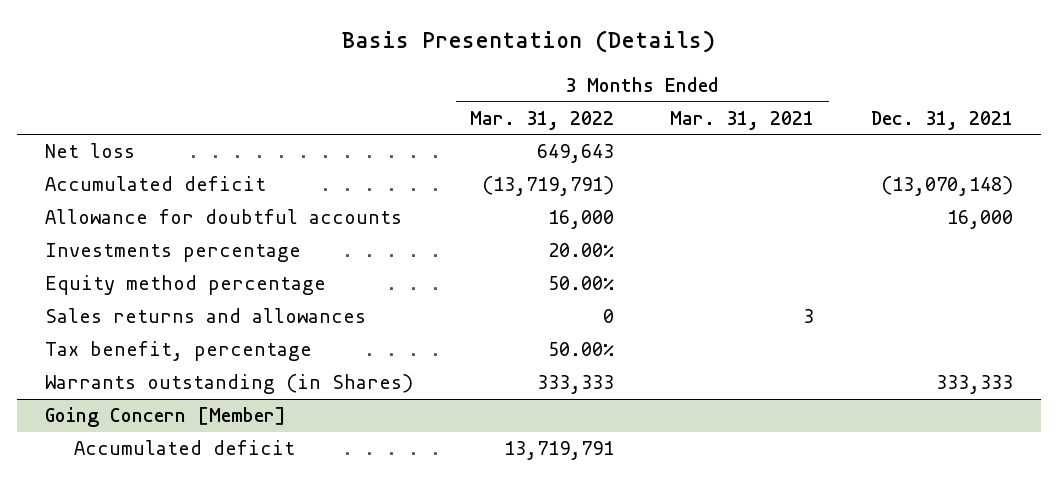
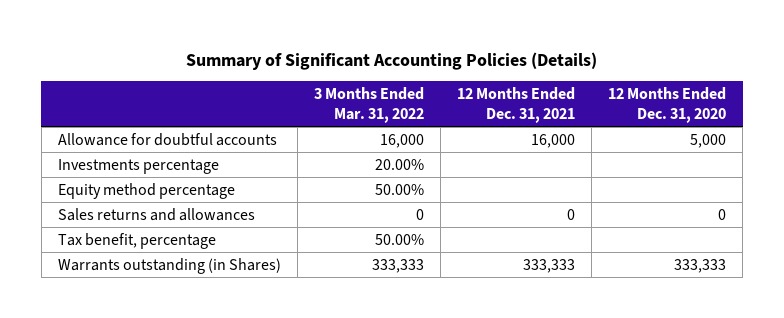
[342,29,716,53] Basis Presentation (Details) -> [185,51,597,70] Summary of Significant Accounting Policies (Details)
[670,110,815,130] Mar. 31, 2021 -> none
[871,110,1014,130] Dec. 31, 2021 -> none
none -> [456,87,575,123] 12 Months Ended Dec. 31, 2021
none -> [607,87,726,123] 12 Months Ended Dec. 31, 2020
[45,143,136,159] Net loss -> none
[45,176,267,192] Accumulated deficit -> none
[45,407,287,428] Going Concern [Member] -> none
[74,440,296,456] Accumulated deficit -> none

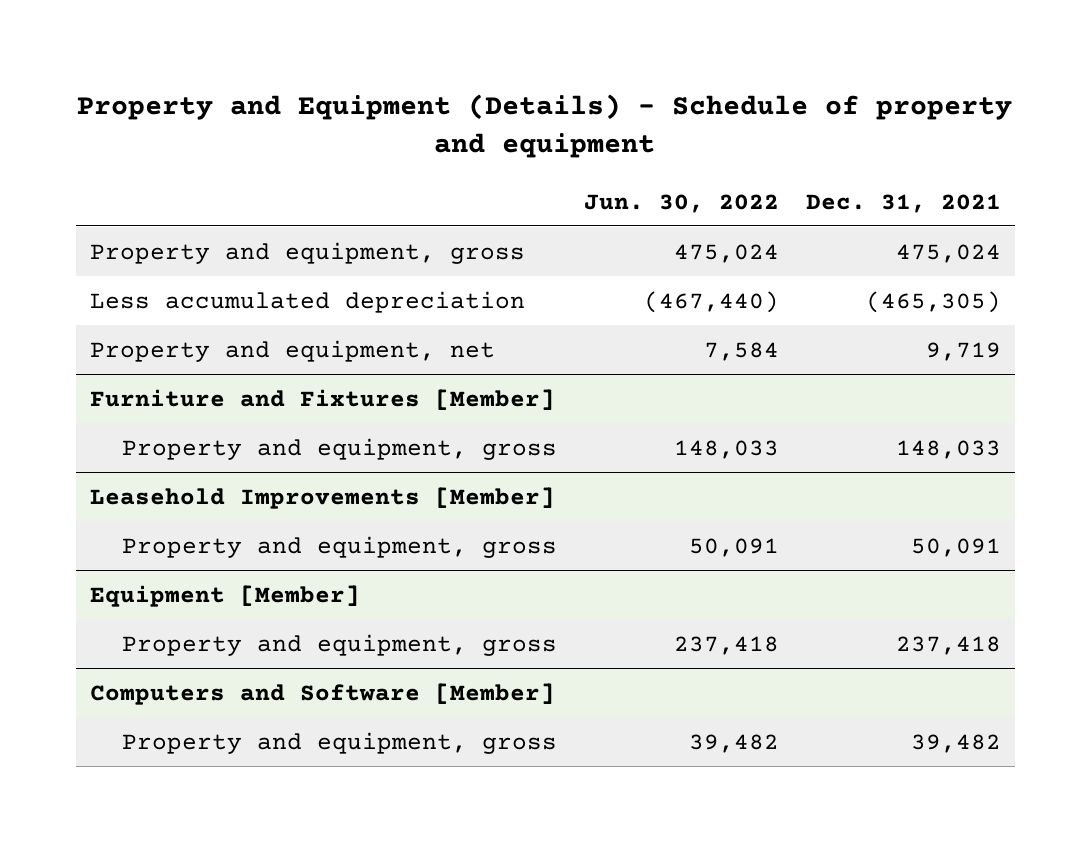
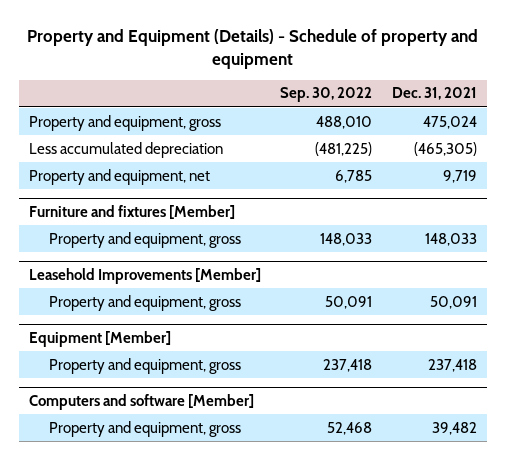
[584,193,780,213] Jun. 30, 2022 -> none
none -> [280,87,373,103] Sep. 30, 2022
[89,388,555,410] Furniture and Fixtures [Member] -> [28,204,235,219] Furniture and fixtures [Member]
[89,682,555,705] Computers and Software [Member] -> [28,393,254,410] Computers and software [Member]

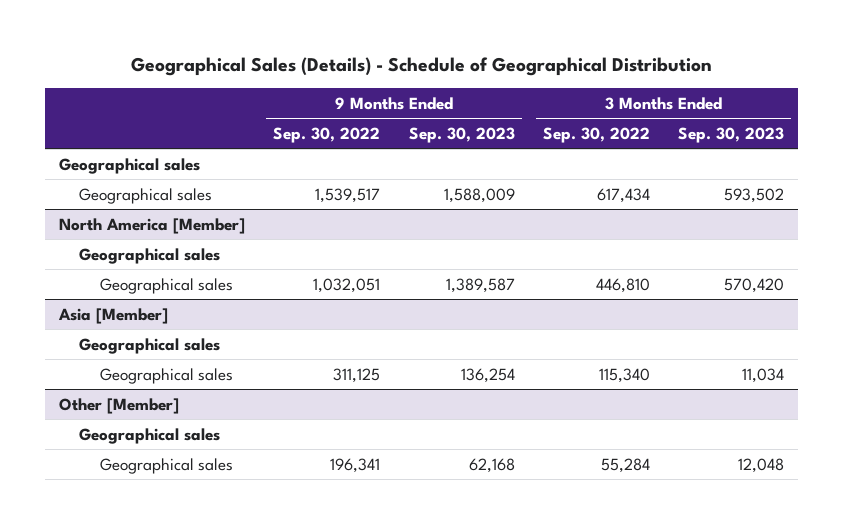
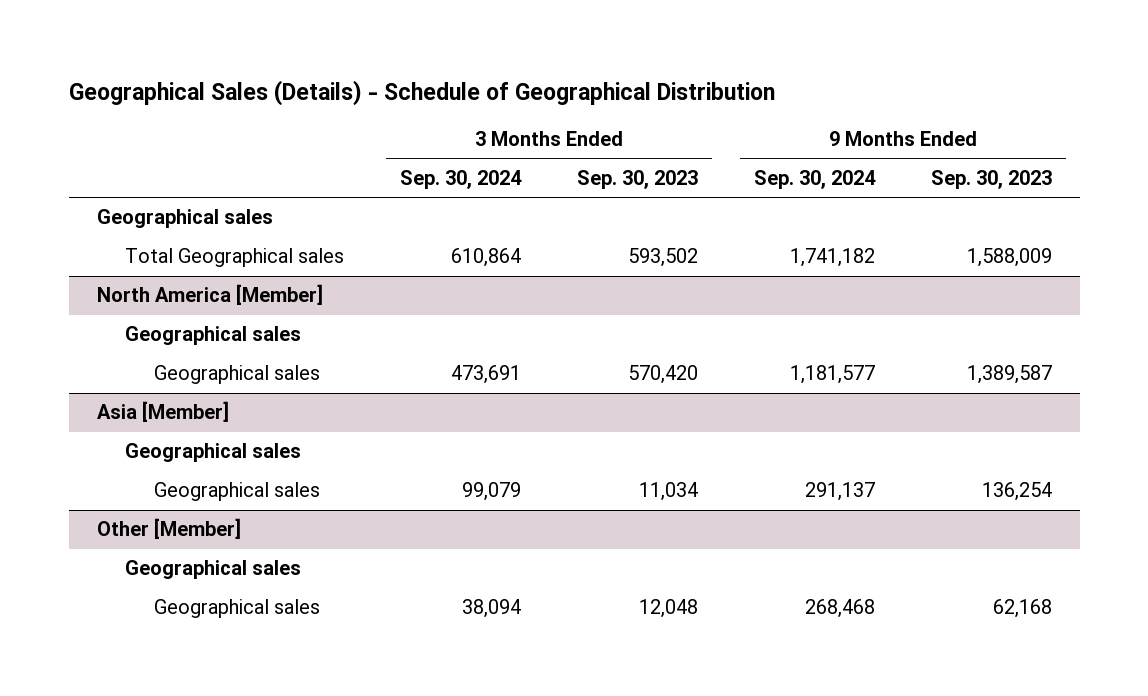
[273,126,381,143] Sep. 30, 2022 -> none
[542,126,650,143] Sep. 30, 2022 -> none
none -> [400,169,523,189] Sep. 30, 2024
none -> [753,169,876,189] Sep. 30, 2024
[79,187,213,204] Geographical sales -> [125,248,345,268] Total Geographical sales

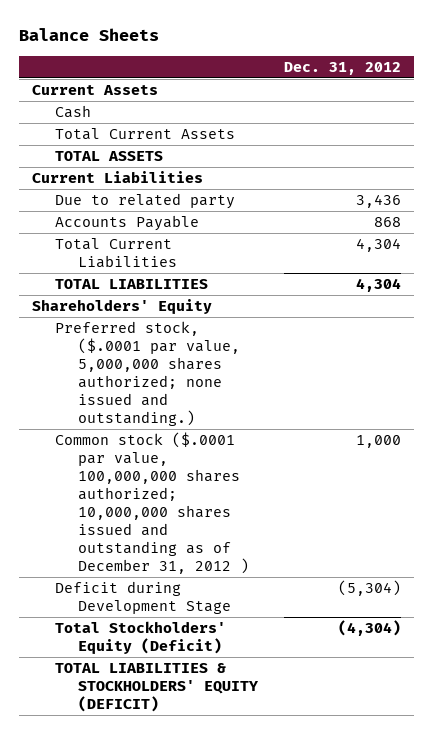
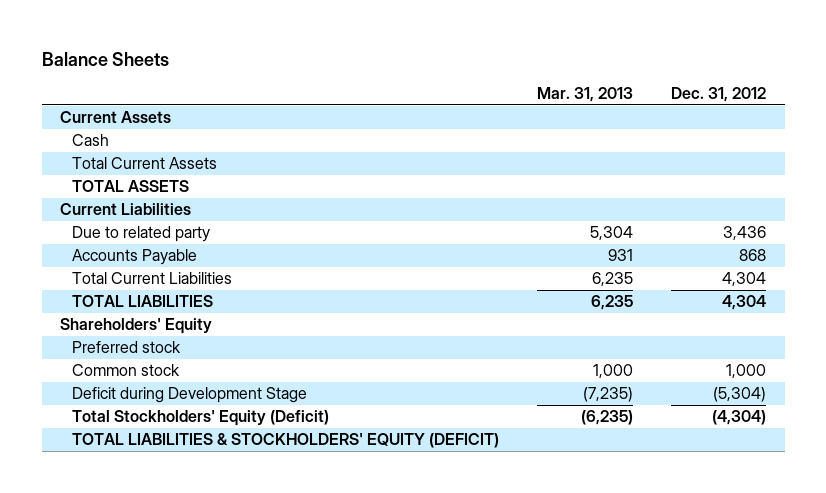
none -> [537,86,634,102] Mar. 31, 2013
[54,321,240,426] Preferred stock, ($.0001 par value, 5,000,000 shares authorized; none issued and outstanding.) -> [72,341,182,354] Preferred stock
[54,432,249,574] Common stock ($.0001 par value, 100,000,000 shares authorized; 10,000,000 shares issued and outstanding as of December 31, 2012 ) -> [72,364,181,377] Common stock

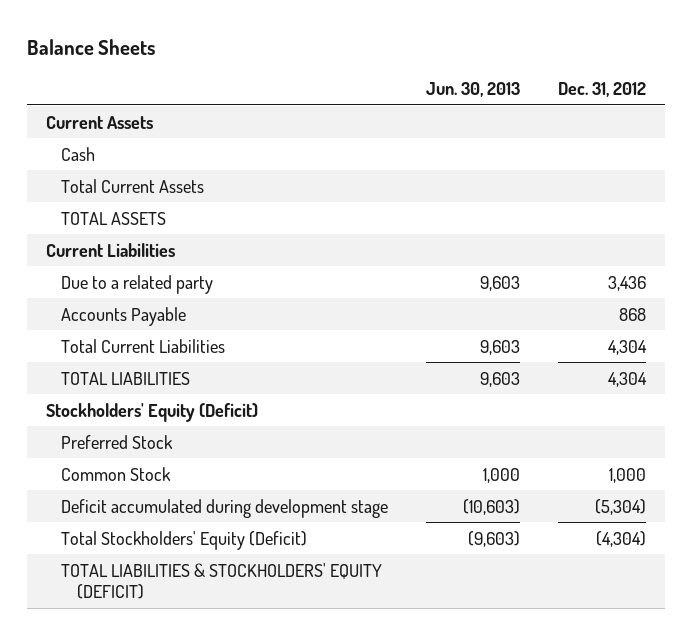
[537,86,634,102] Mar. 31, 2013 -> none
none -> [426,82,521,98] Jun. 30, 2013
[72,226,211,243] Due to related party -> [61,274,214,294] Due to a related party
[60,318,213,335] Shareholders' Equity -> [45,402,258,422] Stockholders' Equity (Deficit)
[72,341,182,354] Preferred stock -> [61,434,174,449] Preferred Stock
[72,364,181,377] Common stock -> [61,466,172,481] Common Stock
[72,387,308,404] Deficit during Development Stage -> [61,498,389,518] Deficit accumulated during development stage

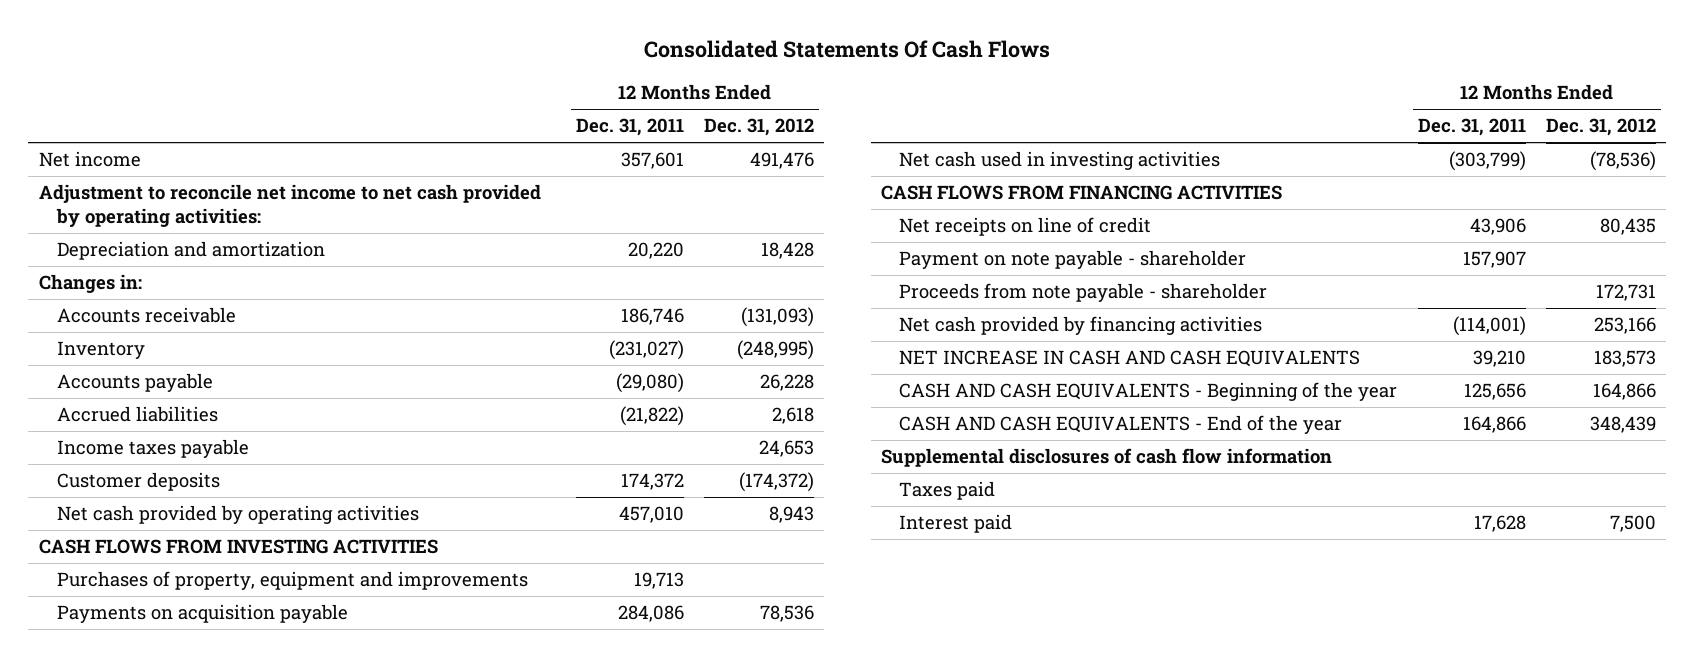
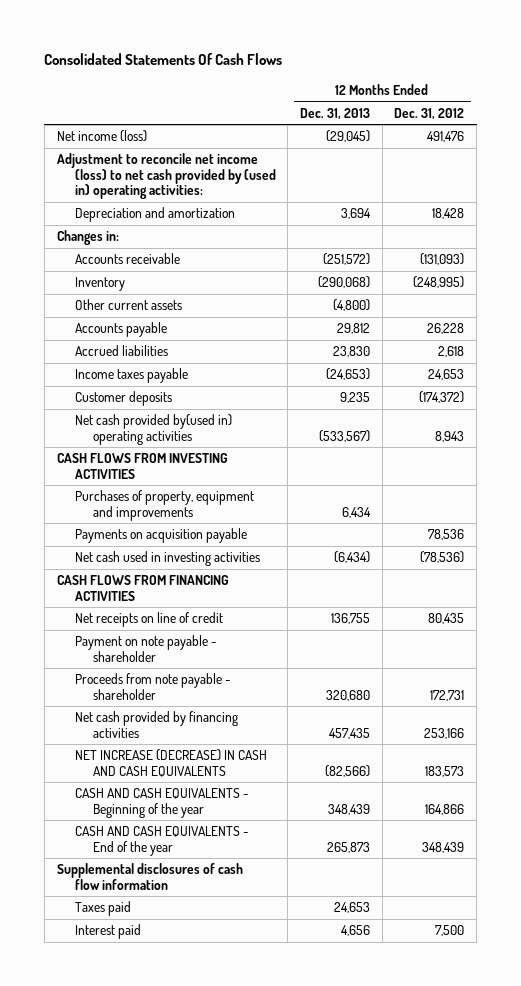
[575,118,684,137] Dec. 31, 2011 -> none
none -> [300,107,371,120] Dec. 31, 2013
[38,151,141,168] Net income -> [56,130,147,143] Net income (loss)
[38,184,541,228] Adjustment to reconcile net income to net cash provided by operating activities: -> [56,153,276,200] Adjustment to reconcile net income (loss) to net cash provided by (used in) operating activities:
none -> [74,299,182,311] Other current assets
[57,505,420,525] Net cash provided by operating activities -> [74,414,232,445] Net cash provided by(used in) operating activities
[899,350,1361,368] NET INCREASE IN CASH AND CASH EQUIVALENTS -> [74,749,267,777] NET INCREASE (DECREASE) IN CASH AND CASH EQUIVALENTS

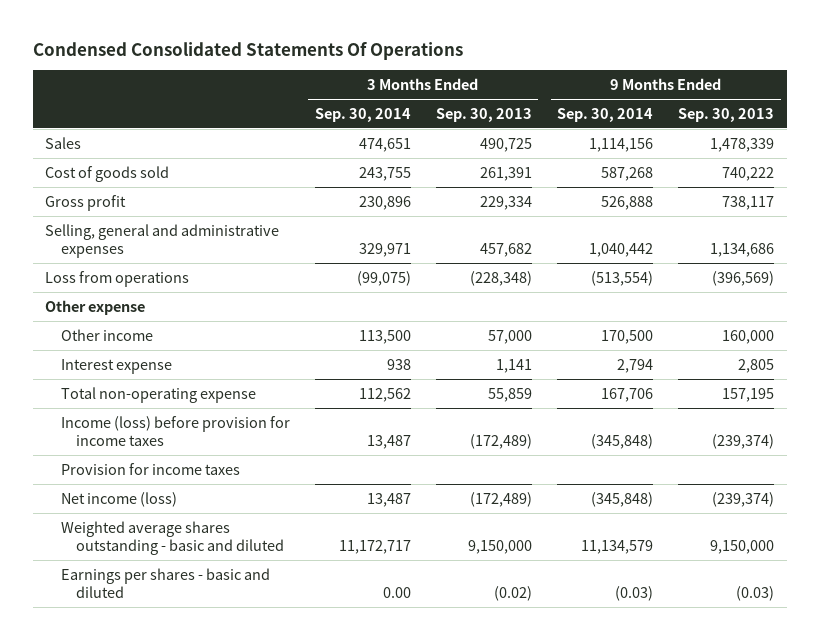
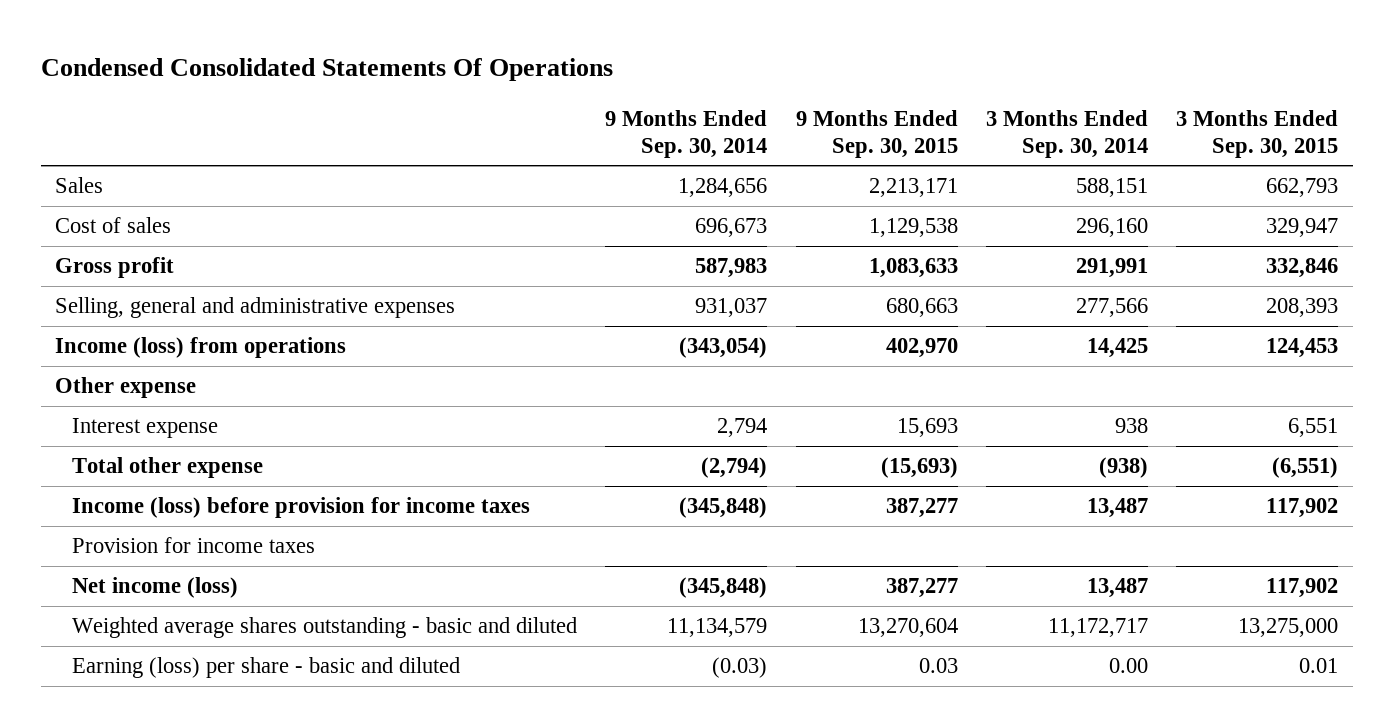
[435,107,532,122] Sep. 30, 2013 -> none
[678,107,775,122] Sep. 30, 2013 -> none
none -> [795,109,958,158] 9 Months Ended Sep. 30, 2015
none -> [1176,109,1339,158] 3 Months Ended Sep. 30, 2015
[358,137,411,152] 474,651 -> [1076,178,1149,198] 588,151
[589,137,654,152] 1,114,156 -> [678,178,768,198] 1,284,656
[45,165,170,182] Cost of goods sold -> [55,217,172,234] Cost of sales
[358,166,411,181] 243,755 -> [1076,218,1149,238] 296,160
[601,166,654,181] 587,268 -> [695,218,768,238] 696,673
[358,195,411,210] 230,896 -> [1076,258,1149,279] 291,991
[601,195,654,210] 526,888 -> [695,258,768,279] 587,983
[358,242,411,257] 329,971 -> [1076,298,1149,318] 277,566
[589,242,654,257] 1,040,442 -> [695,298,768,318] 931,037
[45,270,190,287] Loss from operations -> [55,337,347,359] Income (loss) from operations
[356,270,411,286] (99,075) -> [1087,338,1149,359] 14,425
[591,270,654,286] (513,554) -> [679,337,768,359] (343,054)
[60,328,153,341] Other income -> none
[60,386,256,403] Total non-operating expense -> [72,457,264,479] Total other expense
[358,387,411,402] 112,562 -> [1099,457,1149,479] (938)
[601,387,654,402] 167,706 -> [701,457,768,479] (2,794)
[60,567,270,598] Earnings per shares - basic and diluted -> [72,657,461,679] Earning (loss) per share - basic and diluted

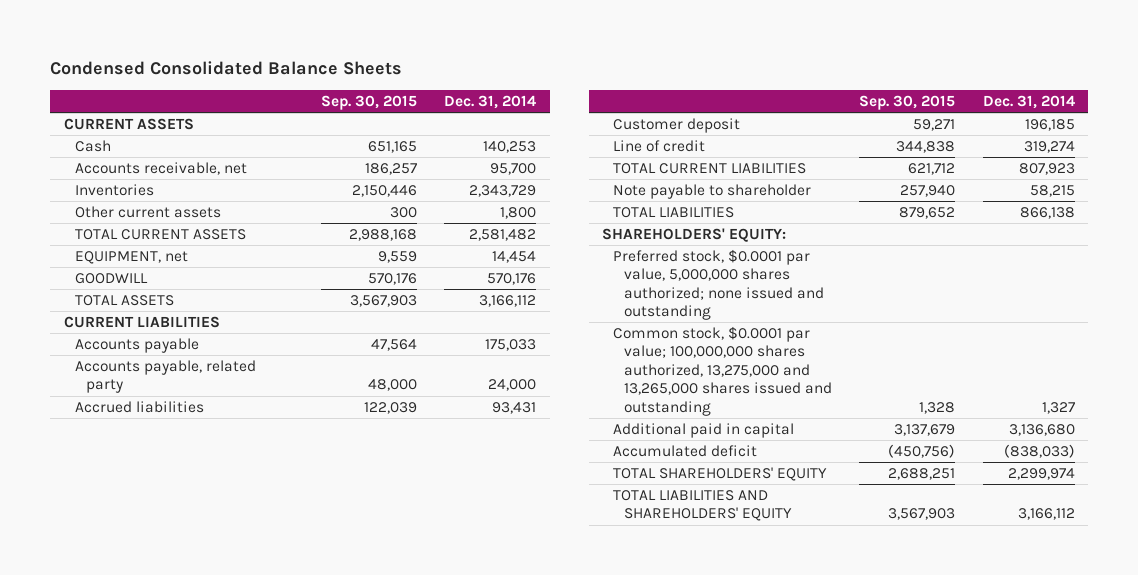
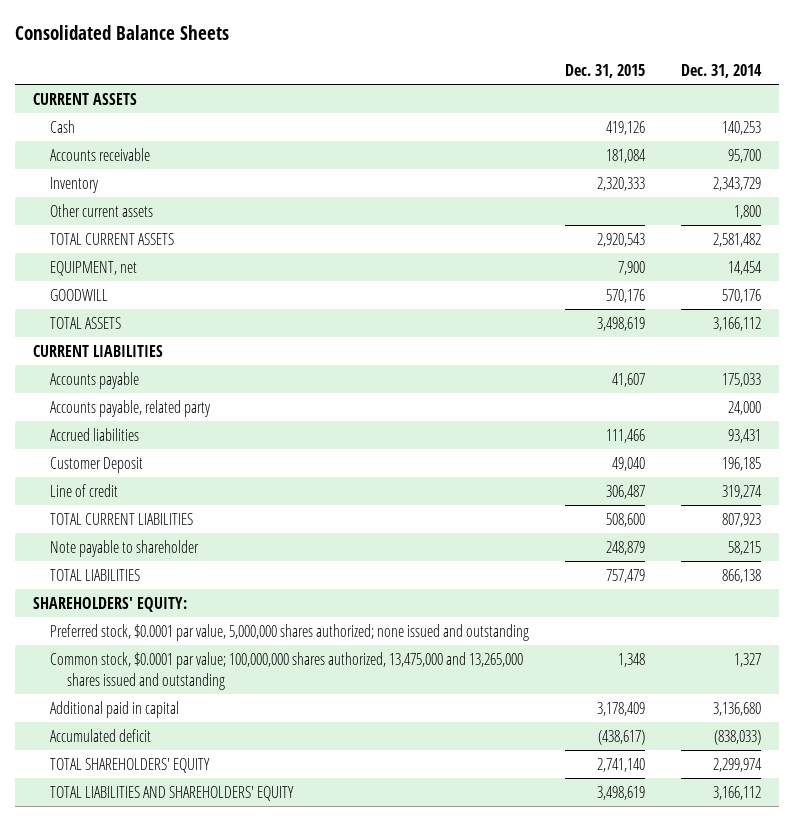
[50,61,403,76] Condensed Consolidated Balance Sheets -> [14,24,229,40] Consolidated Balance Sheets
[321,94,418,110] Sep. 30, 2015 -> none
none -> [565,63,646,78] Dec. 31, 2015
[74,162,247,176] Accounts receivable, net -> [49,147,150,161] Accounts receivable
[74,184,154,197] Inventories -> [49,176,99,193] Inventory
[613,118,741,134] Customer deposit -> [49,456,143,473] Customer Deposit
[613,326,833,416] Common stock, $0.0001 par value; 100,000,000 shares authorized, 13,275,000 and 13,265,000 shares issued and outstanding -> [49,651,523,690] Common stock, $0.0001 par value; 100,000,000 shares authorized, 13,475,000 and 13,265,000 shares issued and outstanding

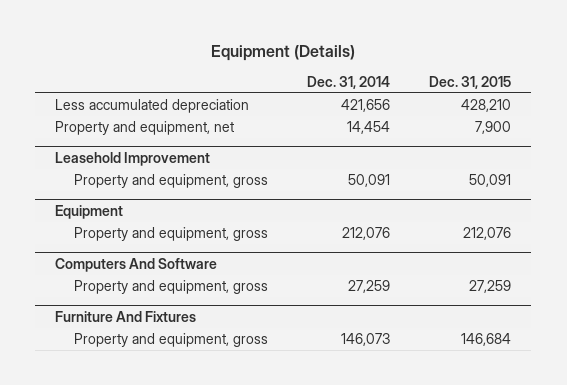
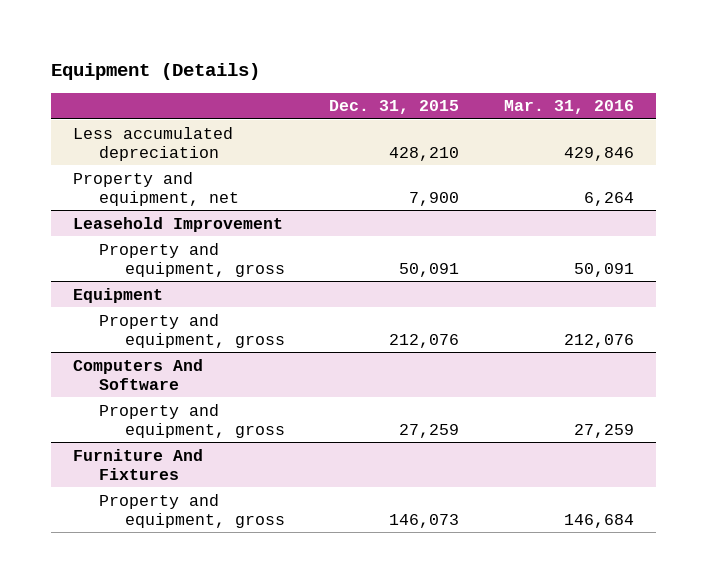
[307,75,391,89] Dec. 31, 2014 -> none
none -> [503,100,634,115] Mar. 31, 2016
[461,332,512,346] 146,684 -> [389,513,460,528] 146,073

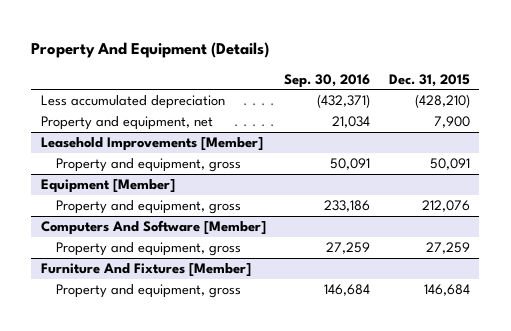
[50,63,260,81] Equipment (Details) -> [31,41,270,58] Property And Equipment (Details)
[503,100,634,115] Mar. 31, 2016 -> none
none -> [284,73,371,88] Sep. 30, 2016
[389,146,460,161] 428,210 -> [414,94,470,109] (428,210)
[72,216,283,232] Leasehold Improvement -> [40,137,263,152] Leasehold Improvements [Member]
[72,287,163,303] Equipment -> [40,179,175,194] Equipment [Member]
[72,358,203,390] Computers And Software -> [40,220,266,236] Computers And Software [Member]
[72,448,203,480] Furniture And Fixtures -> [40,263,251,278] Furniture And Fixtures [Member]
[389,513,460,528] 146,073 -> [423,284,470,297] 146,684

